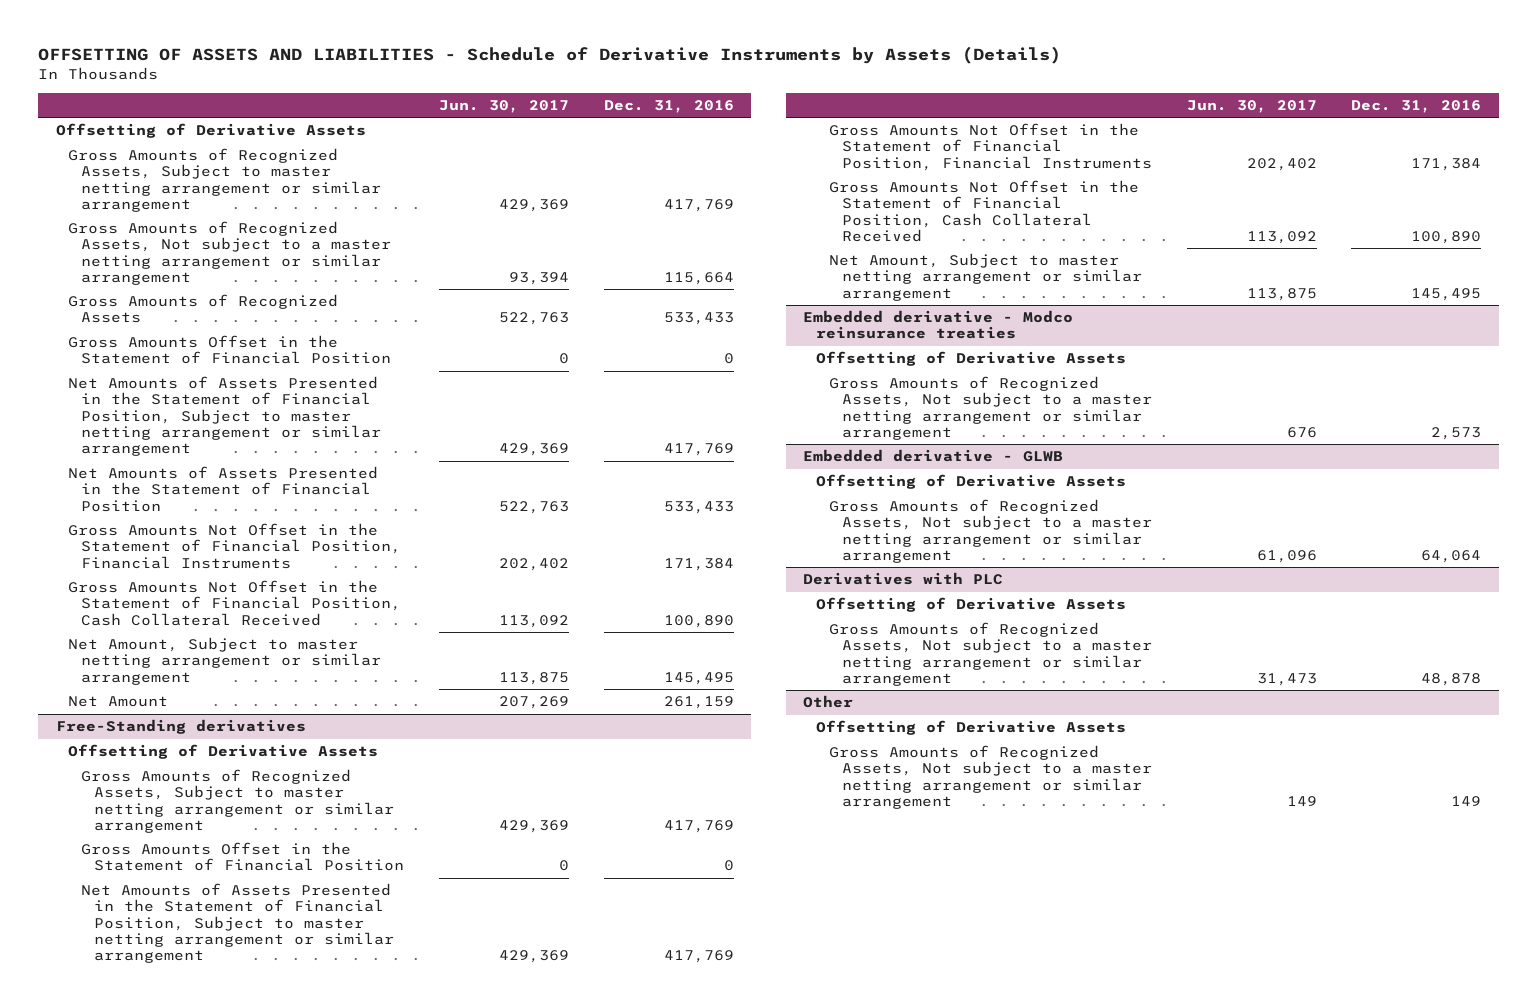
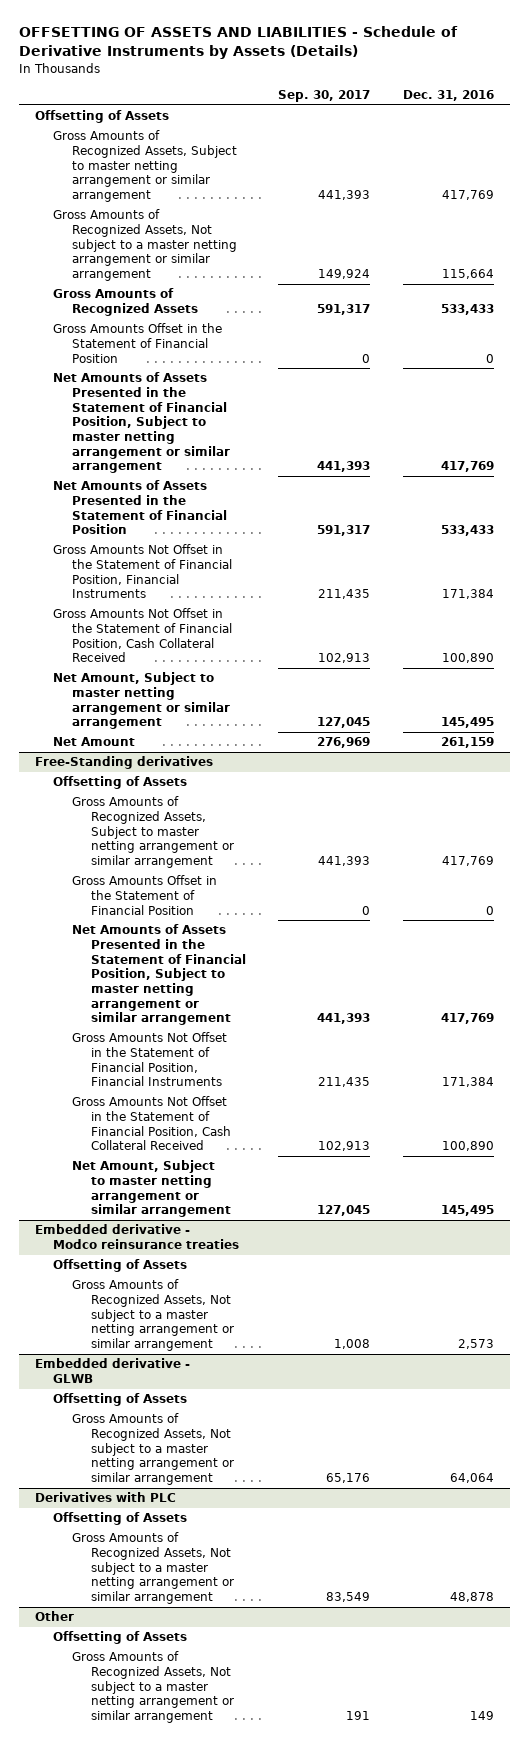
[438,99,569,113] Jun. 30, 2017 -> none
none -> [278,90,371,103] Sep. 30, 2017
[55,123,366,139] Offsetting of Derivative Assets -> [34,110,169,124] Offsetting of Assets
[68,744,379,760] Offsetting of Derivative Assets -> [53,776,188,790] Offsetting of Assets
[816,351,1127,367] Offsetting of Derivative Assets -> [53,1259,188,1273] Offsetting of Assets
[816,474,1127,490] Offsetting of Derivative Assets -> [53,1393,188,1407] Offsetting of Assets
[816,597,1127,613] Offsetting of Derivative Assets -> [53,1512,188,1526] Offsetting of Assets
[816,720,1127,736] Offsetting of Derivative Assets -> [53,1631,188,1645] Offsetting of Assets

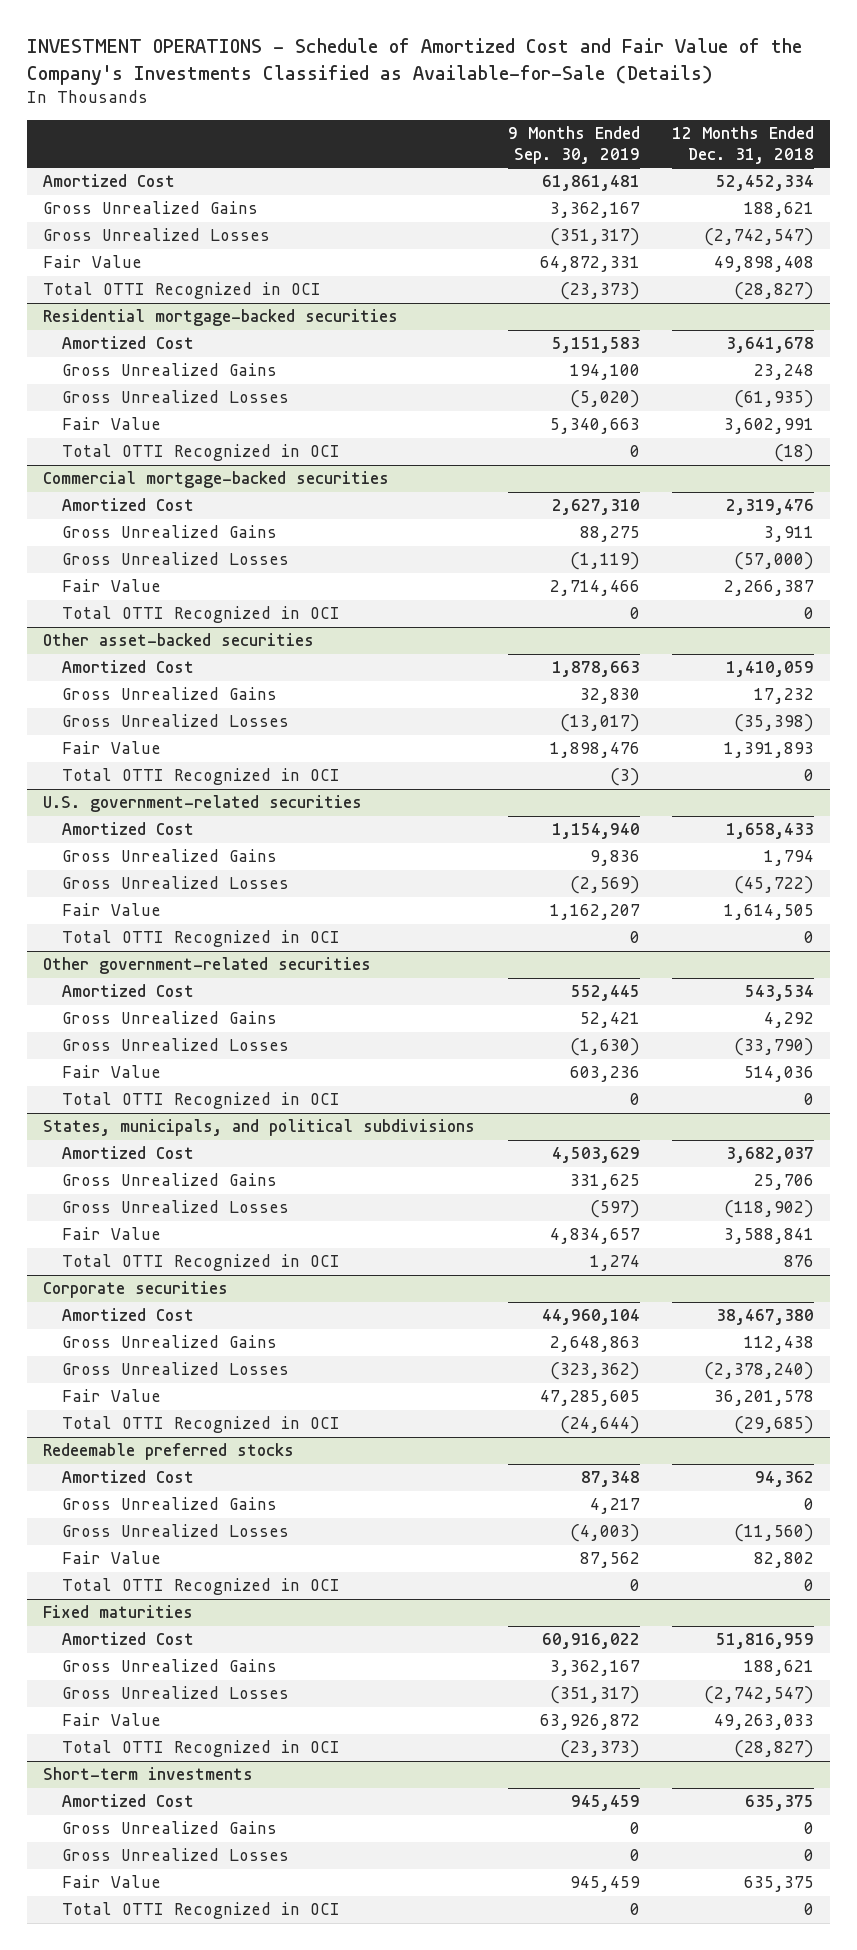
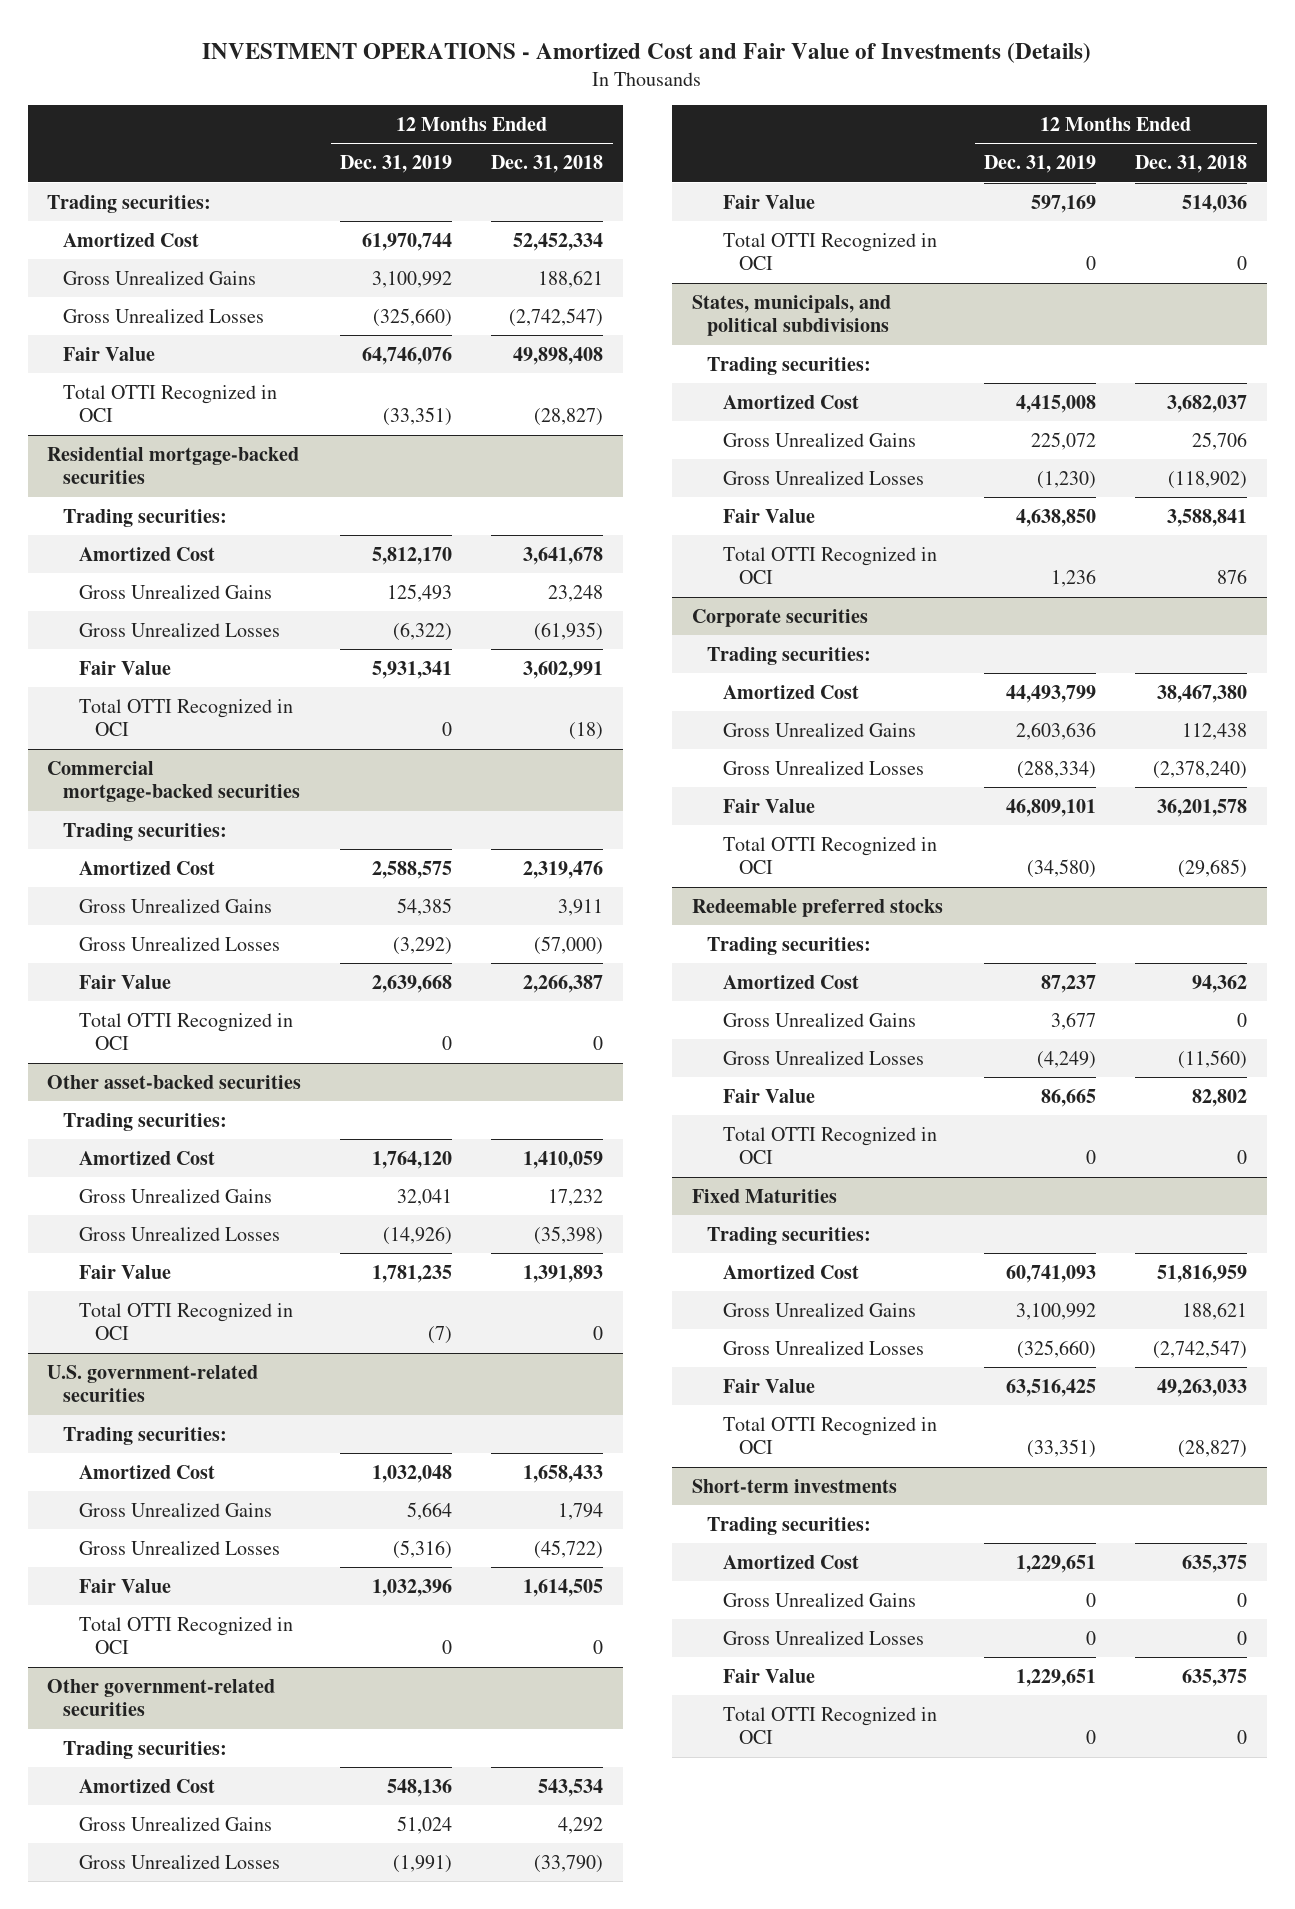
[26,38,802,85] INVESTMENT OPERATIONS - Schedule of Amortized Cost and Fair Value of the Company's Investments Classified as Available-for-Sale (Details) -> [202,42,1092,63] INVESTMENT OPERATIONS - Amortized Cost and Fair Value of Investments (Details)
[507,125,640,164] 9 Months Ended Sep. 30, 2019 -> none
none -> [340,155,453,174] Dec. 31, 2019
none -> [47,194,212,213] Trading securities:
none -> [63,508,228,527] Trading securities:
none -> [63,822,228,841] Trading securities:
none -> [63,1112,228,1131] Trading securities:
none -> [63,1426,228,1445] Trading securities:
none -> [63,1740,228,1759] Trading securities:
none -> [707,356,872,375] Trading securities:
none -> [707,646,872,665] Trading securities:
none -> [707,936,872,955] Trading securities:
[43,1605,194,1619] Fixed maturities -> [691,1188,837,1203] Fixed Maturities
none -> [707,1226,872,1245] Trading securities:
none -> [707,1516,872,1535] Trading securities:

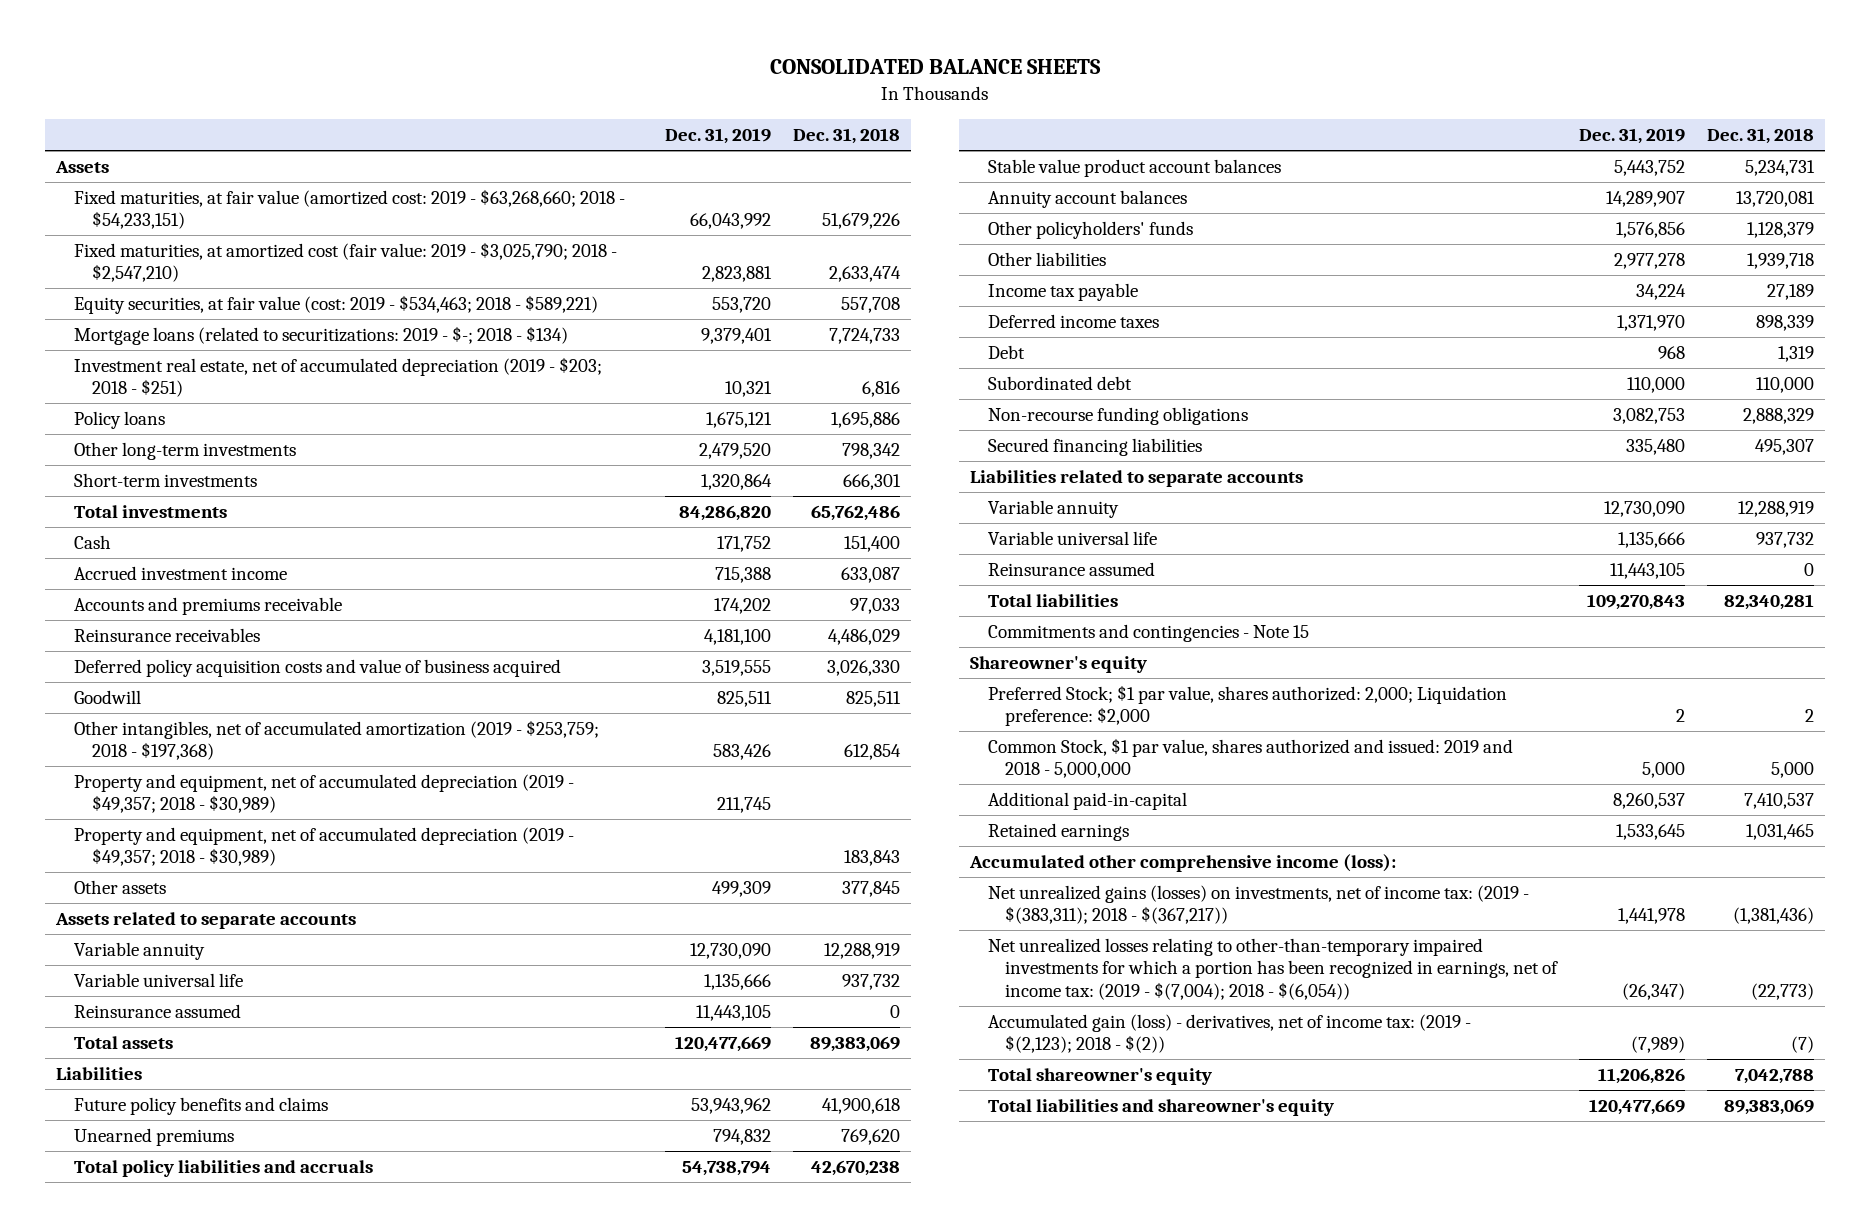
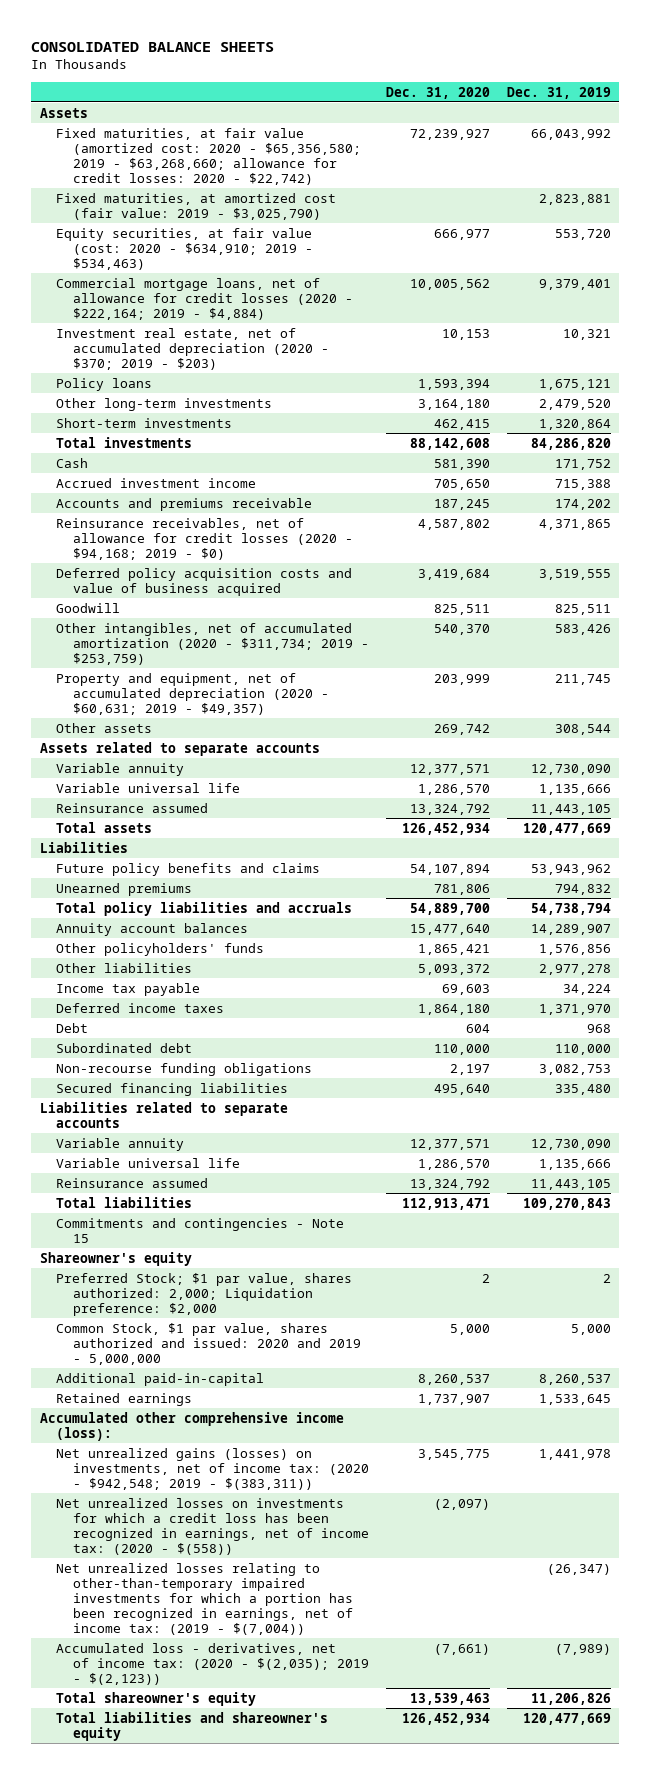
[793,128,901,145] Dec. 31, 2018 -> none
none -> [385,86,490,99] Dec. 31, 2020
[73,188,625,230] Fixed maturities, at fair value (amortized cost: 2019 - $63,268,660; 2018 - $54,233,151) -> [56,127,361,185] Fixed maturities, at fair value (amortized cost: 2020 - $65,356,580; 2019 - $63,268,660; allowance for credit losses: 2020 - $22,742)
[73,241,617,283] Fixed maturities, at amortized cost (fair value: 2019 - $3,025,790; 2018 - $2,547,210) -> [56,192,337,220] Fixed maturities, at amortized cost (fair value: 2019 - $3,025,790)
[73,294,598,314] Equity securities, at fair value (cost: 2019 - $534,463; 2018 - $589,221) -> [56,227,313,270] Equity securities, at fair value (cost: 2020 - $634,910; 2019 - $534,463)
[73,325,568,345] Mortgage loans (related to securitizations: 2019 - $-; 2018 - $134) -> [56,277,353,320] Commercial mortgage loans, net of allowance for credit losses (2020 - $222,164; 2019 - $4,884)
[73,356,602,398] Investment real estate, net of accumulated depreciation (2019 - $203; 2018 - $251) -> [56,327,329,370] Investment real estate, net of accumulated depreciation (2020 - $370; 2019 - $203)
[73,627,260,642] Reinsurance receivables -> none
none -> [56,517,353,560] Reinsurance receivables, net of allowance for credit losses (2020 - $94,168; 2019 - $0)
[73,826,574,867] Property and equipment, net of accumulated depreciation (2019 - $49,357; 2018 - $30,989) -> none
[73,719,599,761] Other intangibles, net of accumulated amortization (2019 - $253,759; 2018 - $197,368) -> [56,622,369,665] Other intangibles, net of accumulated amortization (2020 - $311,734; 2019 - $253,759)
[73,773,574,814] Property and equipment, net of accumulated depreciation (2019 - $49,357; 2018 - $30,989) -> [56,672,329,715] Property and equipment, net of accumulated depreciation (2020 - $60,631; 2019 - $49,357)
[712,880,772,897] 499,309 -> [554,723,611,735] 308,544
[987,158,1281,177] Stable value product account balances -> none
[987,737,1513,779] Common Stock, $1 par value, shares authorized and issued: 2019 and 2018 - 5,000,000 -> [56,1322,361,1365] Common Stock, $1 par value, shares authorized and issued: 2020 and 2019 - 5,000,000
[987,884,1529,925] Net unrealized gains (losses) on investments, net of income tax: (2019 - $(383,311); 2018 - $(367,217)) -> [56,1447,369,1490] Net unrealized gains (losses) on investments, net of income tax: (2020 - $942,548; 2019 - $(383,311))
none -> [56,1497,369,1555] Net unrealized losses on investments for which a credit loss has been recognized in earnings, net of income tax: (2020 - $(558))
[987,937,1559,1000] Net unrealized losses relating to other-than-temporary impaired investments for which a portion has been recognized in earnings, net of income tax: (2019 - $(7,004); 2018 - $(6,054)) -> [56,1562,353,1635] Net unrealized losses relating to other-than-temporary impaired investments for which a portion has been recognized in earnings, net of income tax: (2019 - $(7,004))
[987,1013,1471,1054] Accumulated gain (loss) - derivatives, net of income tax: (2019 - $(2,123); 2018 - $(2)) -> [56,1642,369,1685] Accumulated loss - derivatives, net of income tax: (2020 - $(2,035); 2019 - $(2,123))

